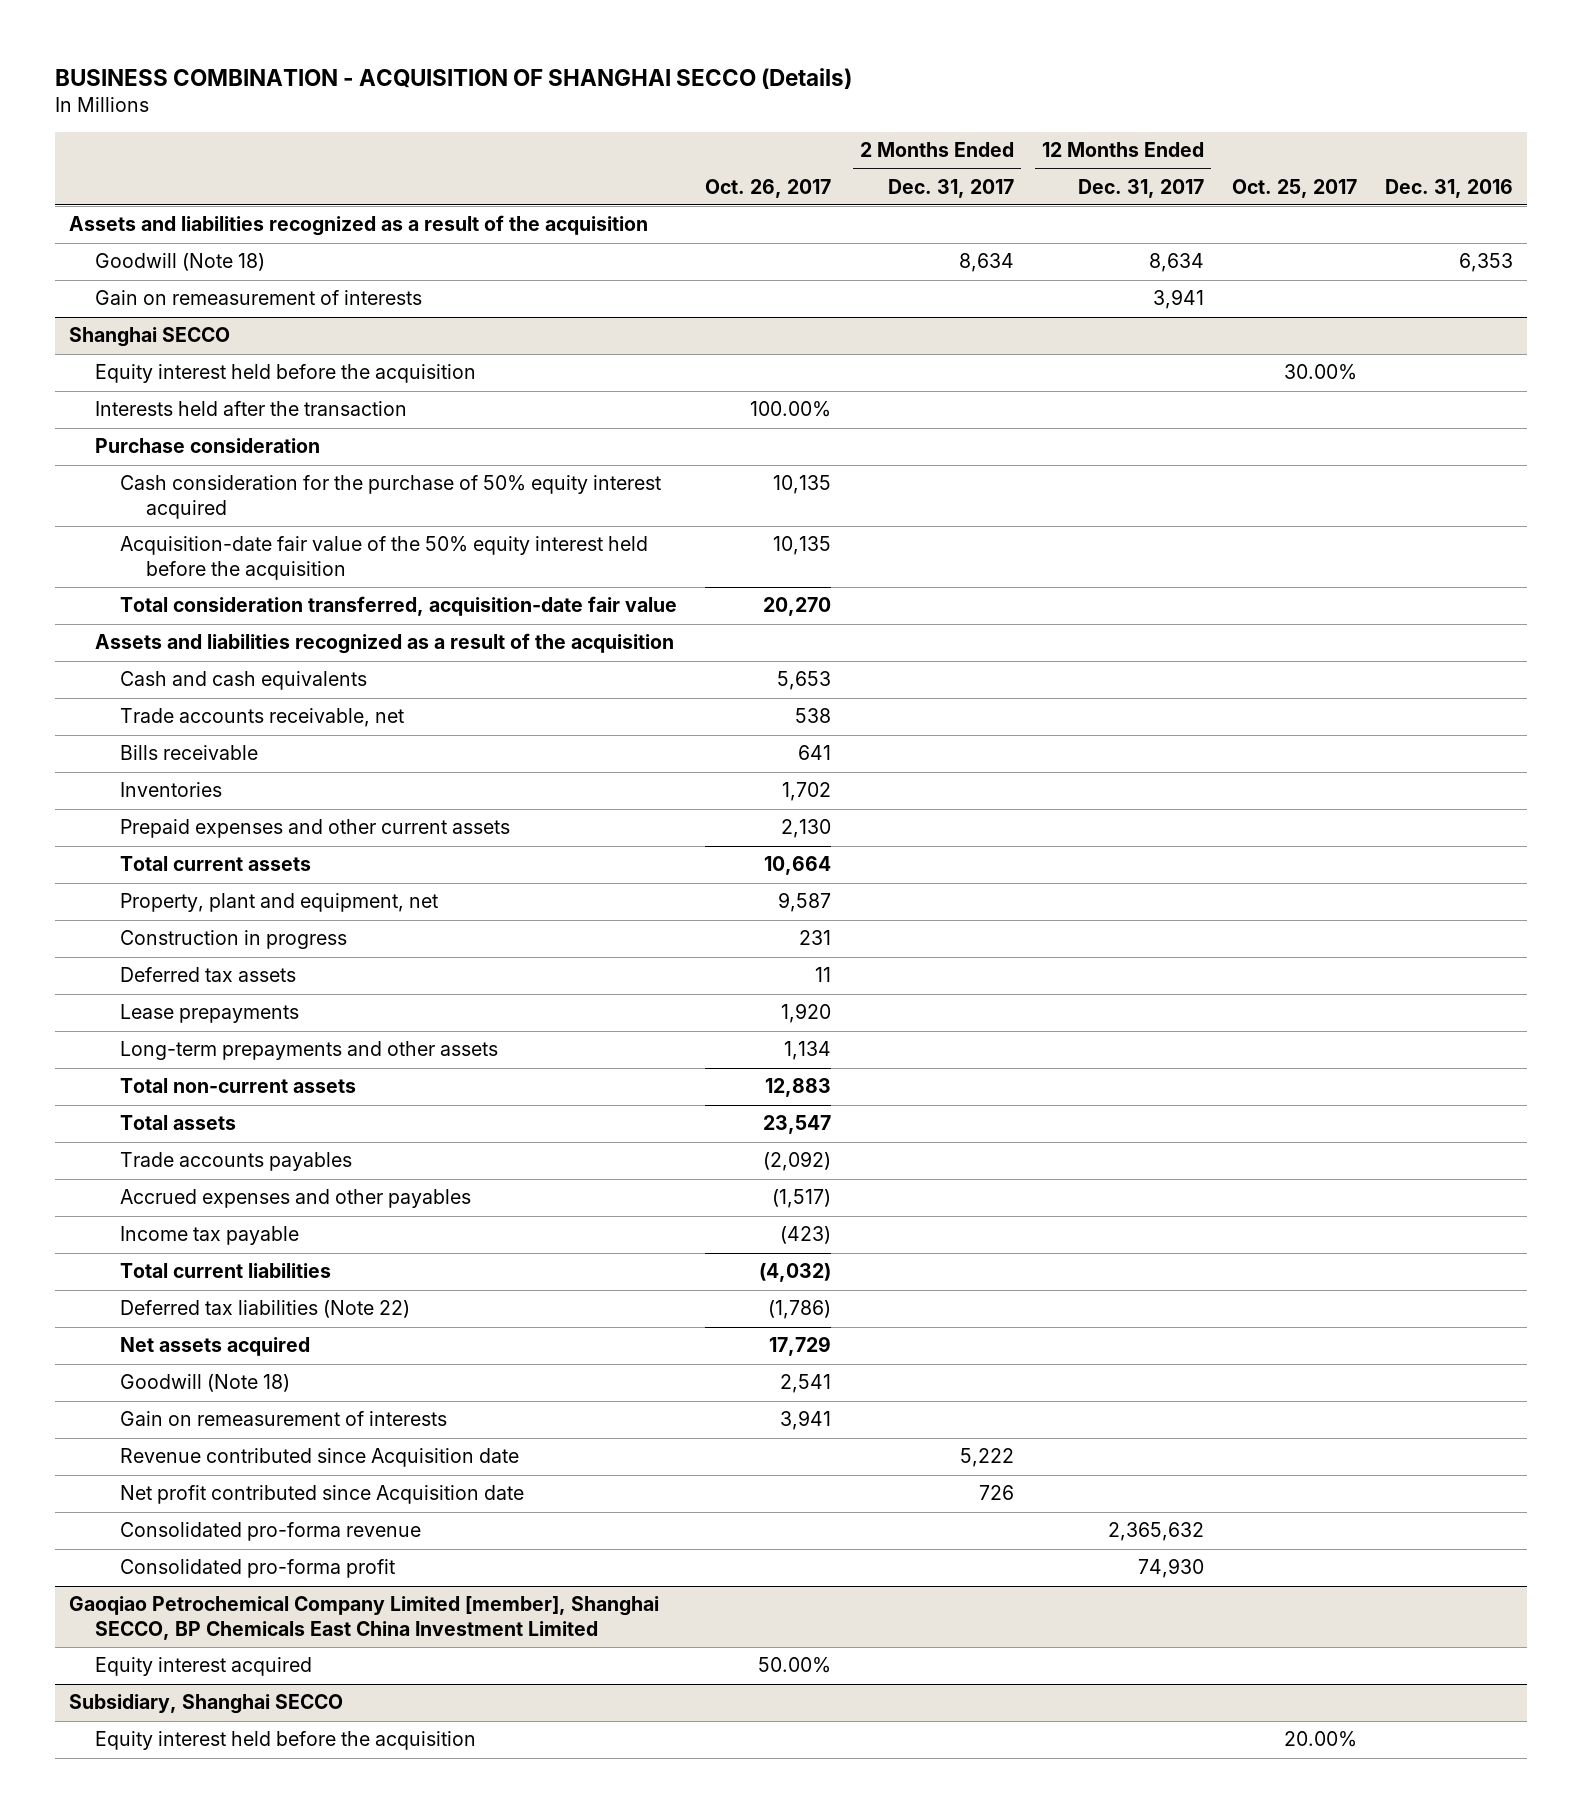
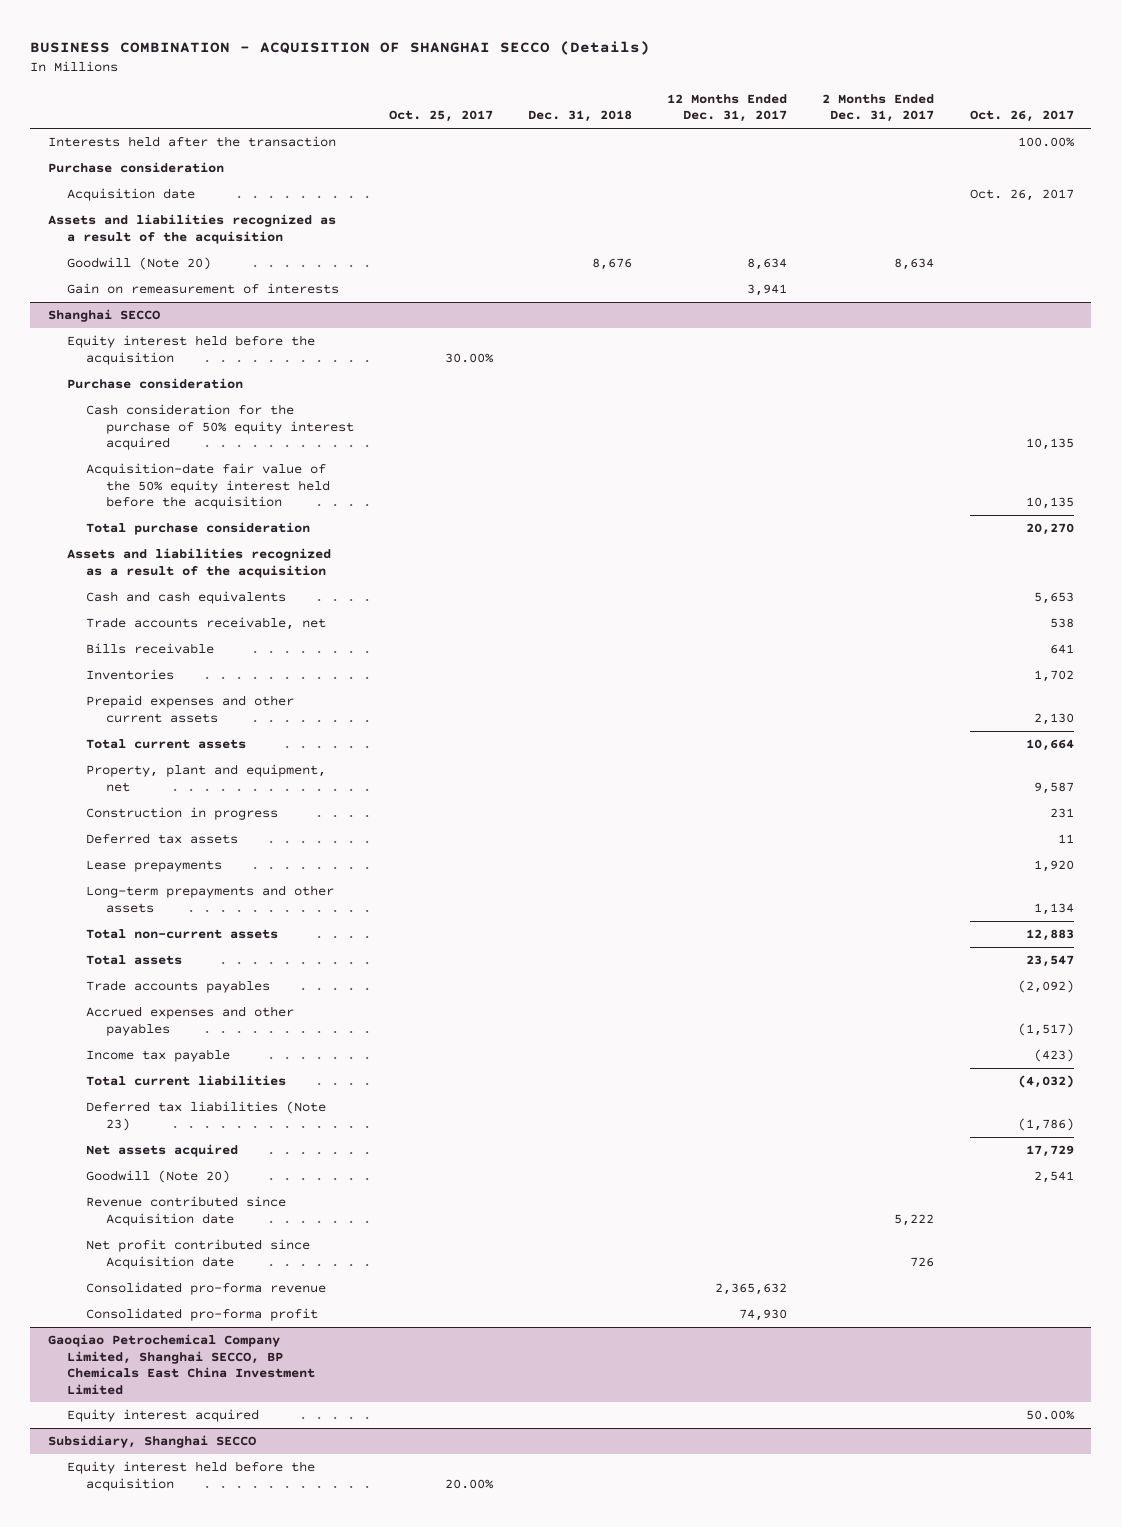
[1385,178,1514,198] Dec. 31, 2016 -> none
none -> [527,110,632,123] Dec. 31, 2018
none -> [48,136,337,148] Interests held after the transaction
none -> [48,162,225,174] Purchase consideration
none -> [67,188,196,202] Acquisition date
[94,253,265,272] Goodwill (Note 18) -> [67,257,212,271] Goodwill (Note 20)
[94,401,407,417] Interests held after the transaction -> none
[120,596,678,617] Total consideration transferred, acquisition-date fair value -> [86,522,311,536] Total purchase consideration
[120,1300,411,1319] Deferred tax liabilities (Note 22) -> [86,1101,327,1131] Deferred tax liabilities (Note 23)
[120,1411,448,1427] Gain on remeasurement of interests -> none
[120,1374,291,1393] Goodwill (Note 18) -> [86,1170,231,1184] Goodwill (Note 20)
[69,1596,660,1640] Gaoqiao Petrochemical Company Limited [member], Shanghai SECCO, BP Chemicals East China Investment Limited -> [48,1334,316,1395] Gaoqiao Petrochemical Company Limited, Shanghai SECCO, BP Chemicals East China Investment Limited

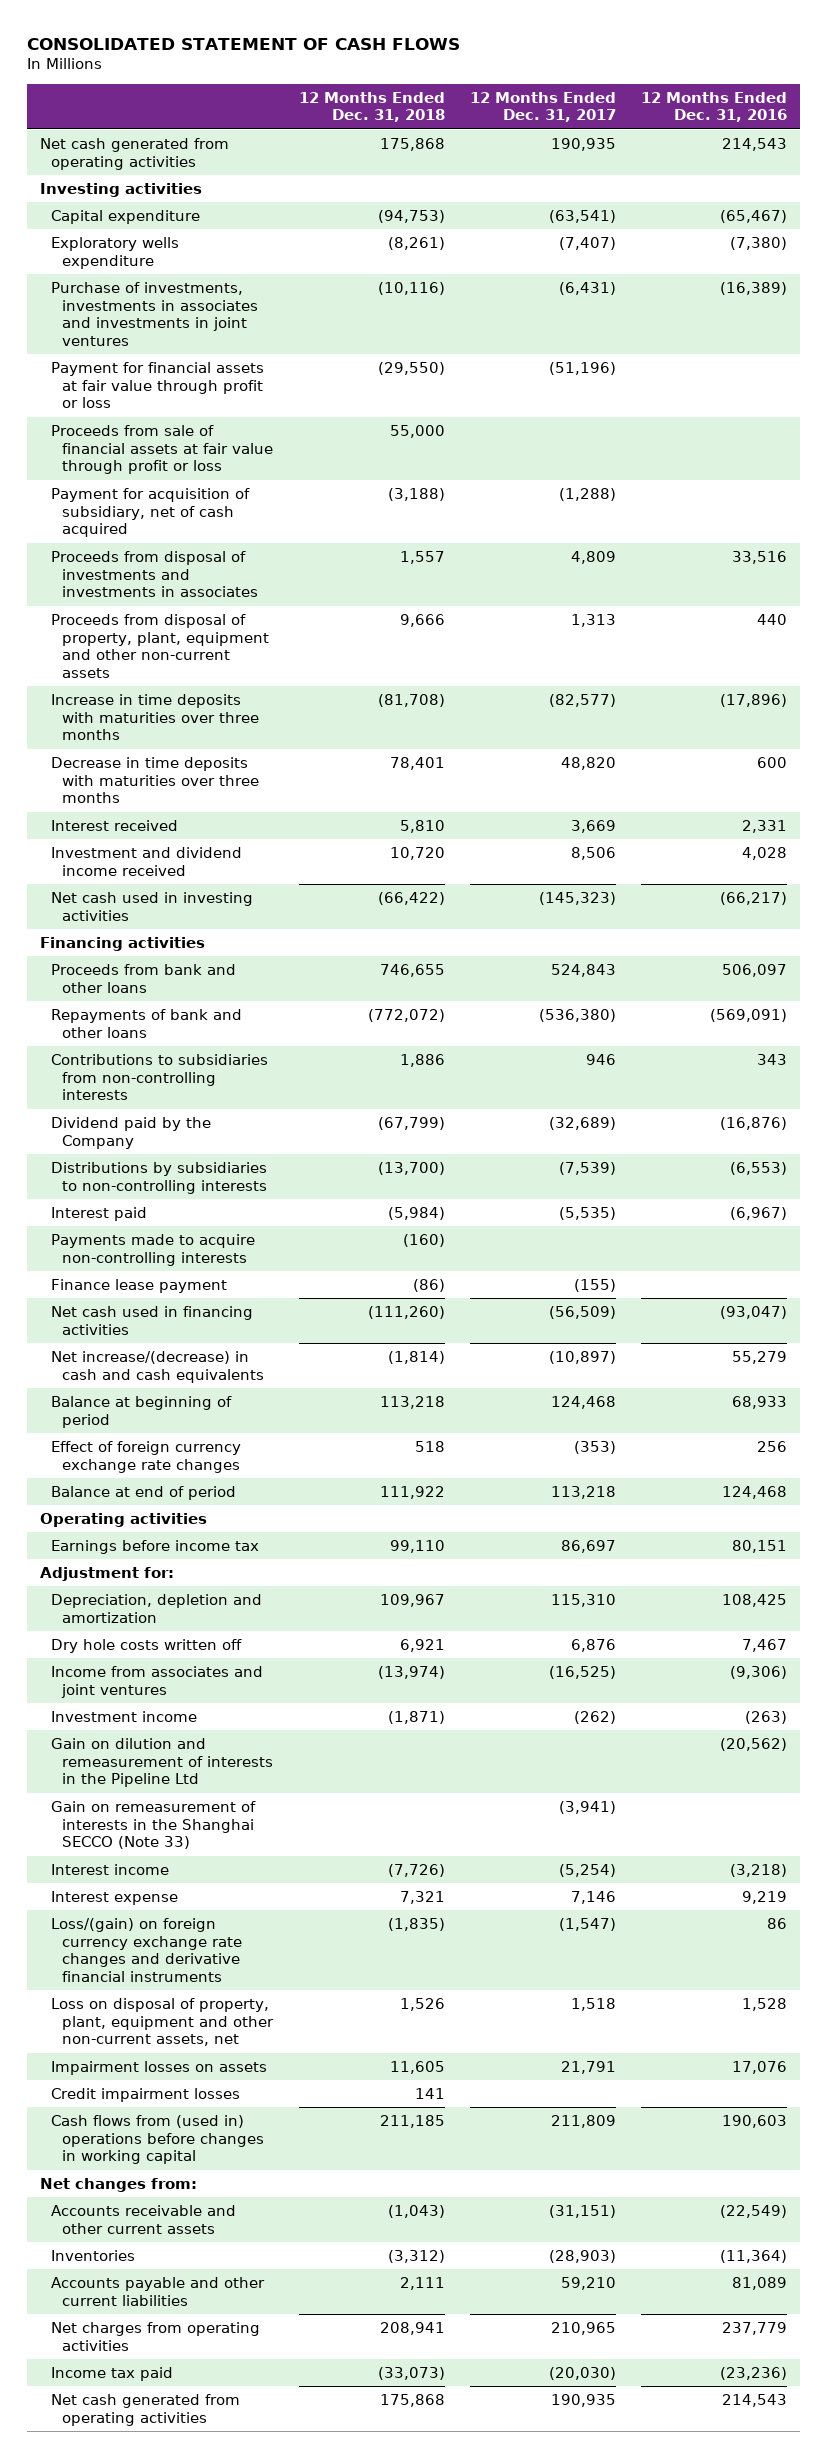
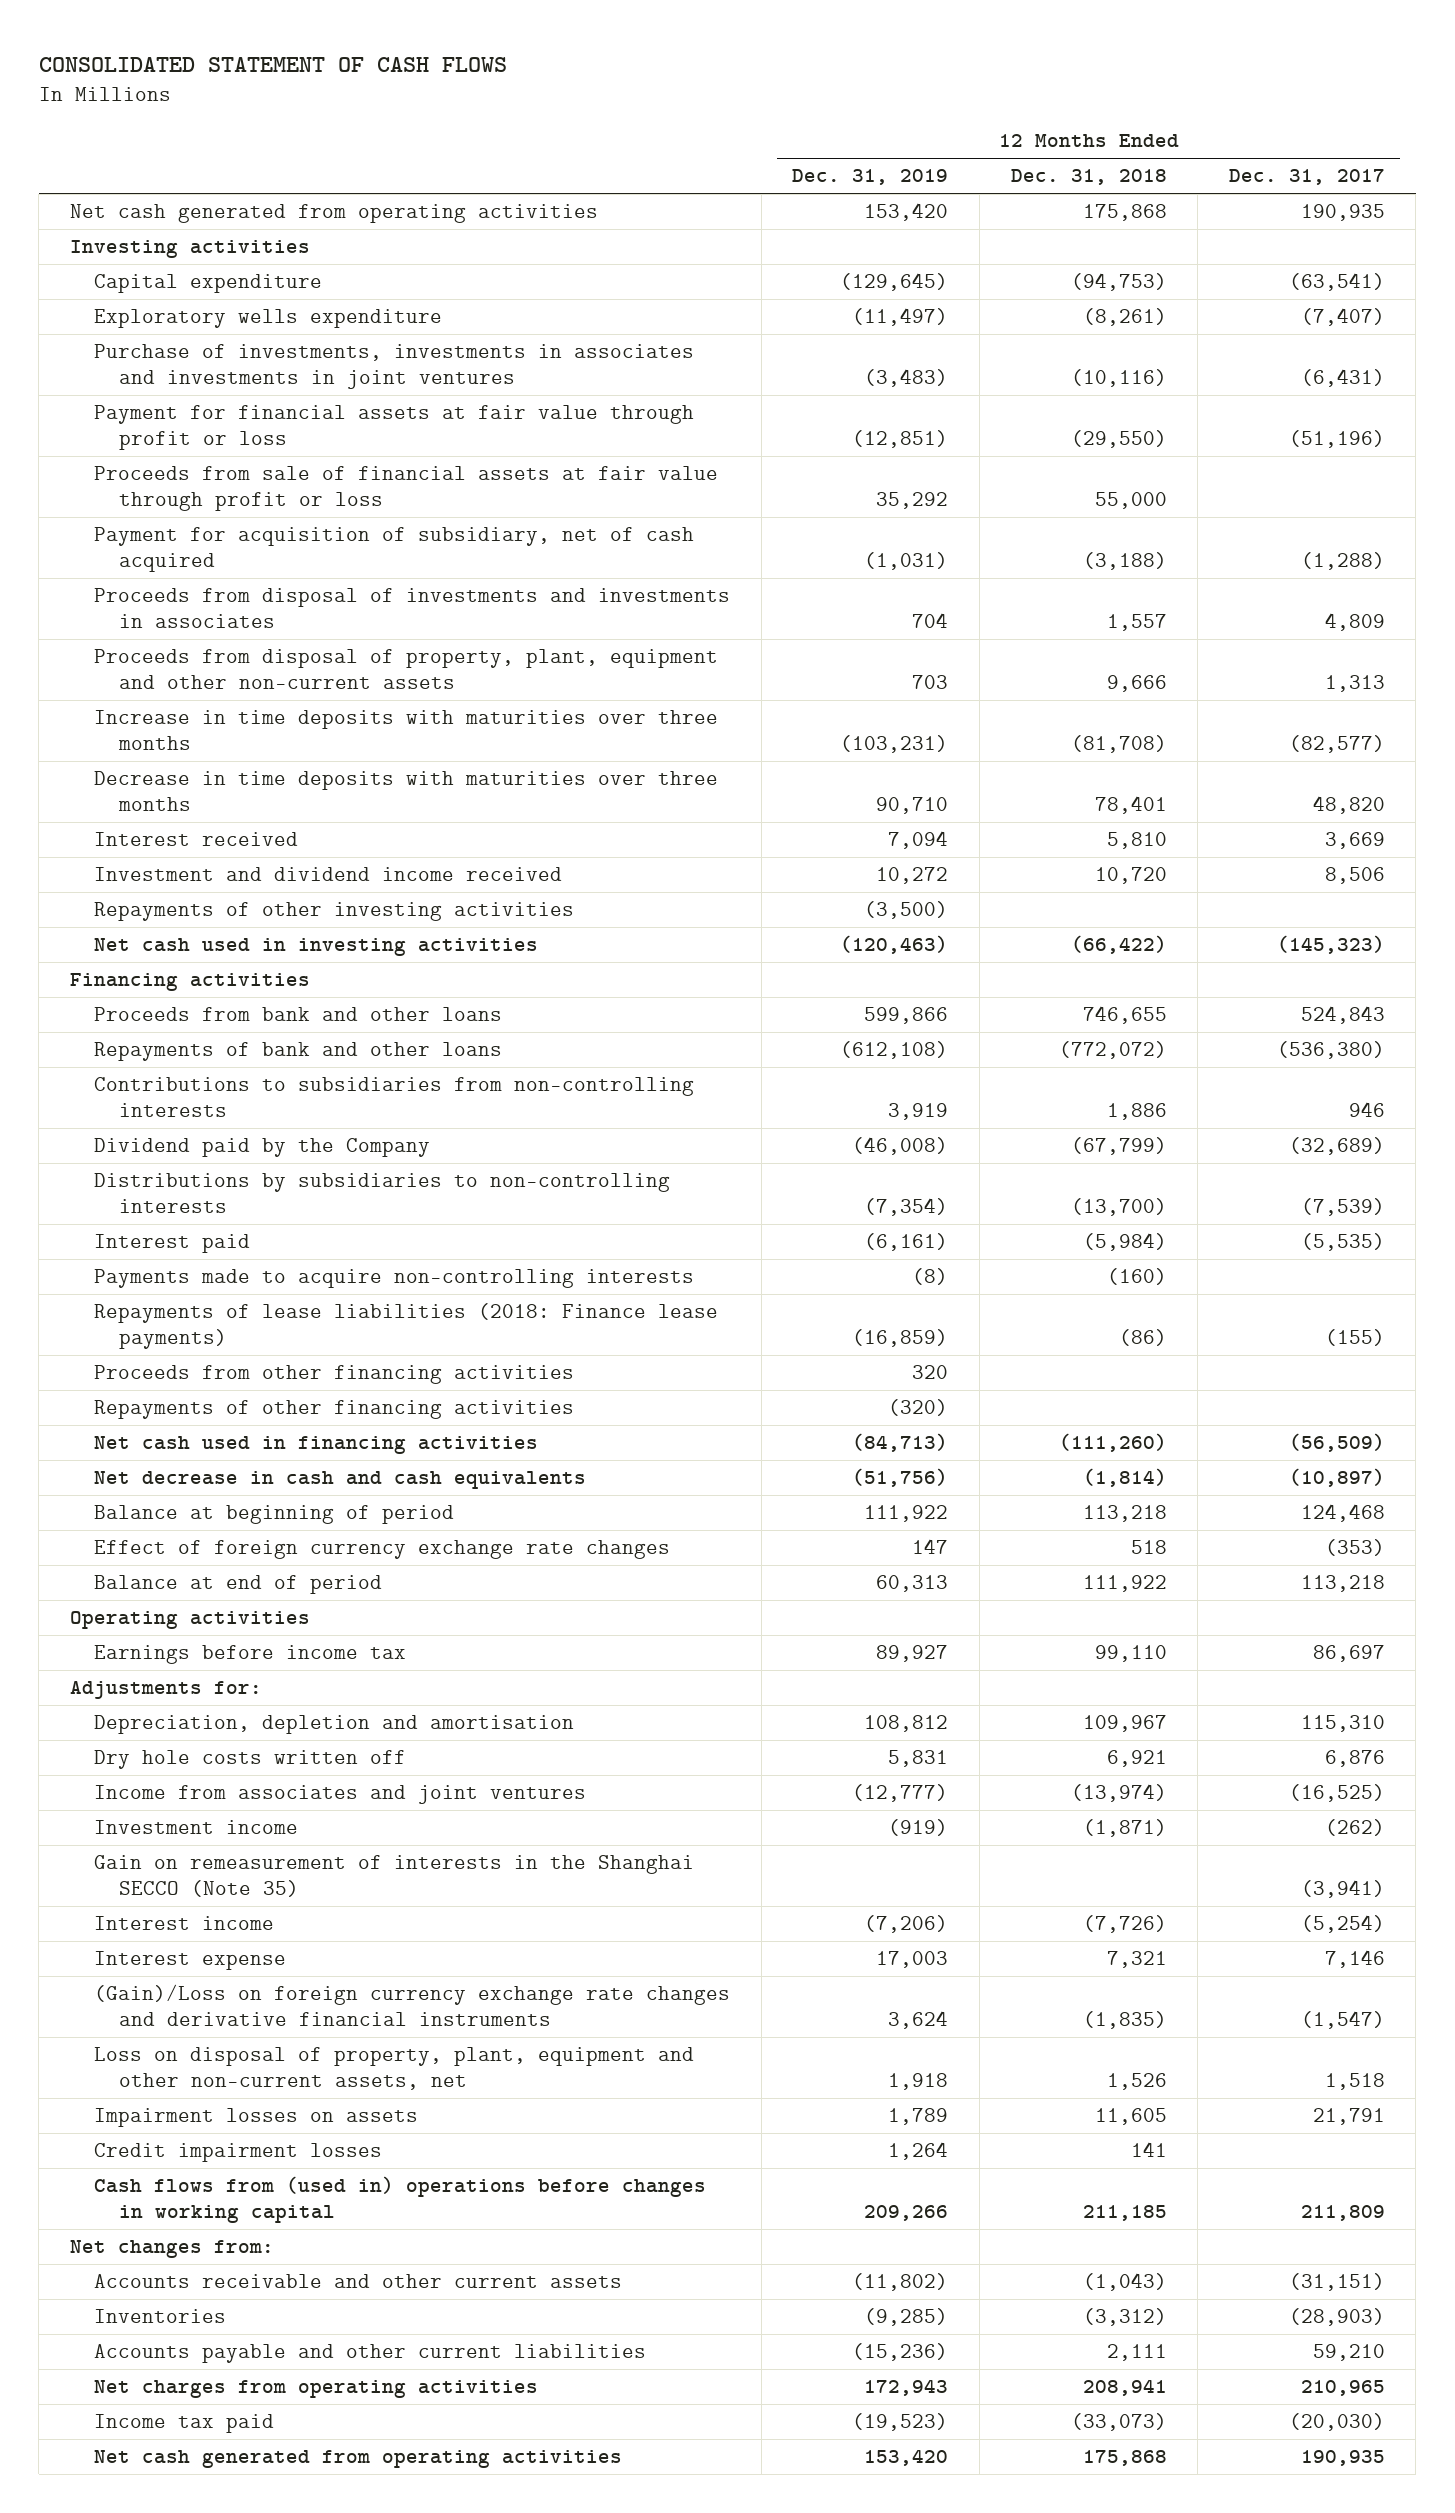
[641,91,788,123] 12 Months Ended Dec. 31, 2016 -> none
none -> [792,169,949,186] Dec. 31, 2019
none -> [94,902,575,922] Repayments of other investing activities
[50,1278,227,1293] Finance lease payment -> [94,1303,719,1350] Repayments of lease liabilities (2018: Finance lease payments)
none -> [94,1365,575,1385] Proceeds from other financing activities
none -> [94,1400,575,1420] Repayments of other financing activities
[50,1350,265,1383] Net increase/(decrease) in cash and cash equivalents -> [94,1471,587,1490] Net decrease in cash and cash equivalents
[39,1566,174,1581] Adjustment for: -> [69,1681,262,1700] Adjustments for:
[50,1593,262,1623] Depreciation, depletion and amortization -> [94,1715,575,1735] Depreciation, depletion and amortisation
[50,1737,274,1788] Gain on dilution and remeasurement of interests in the Pipeline Ltd -> none
[50,1800,256,1850] Gain on remeasurement of interests in the Shanghai SECCO (Note 33) -> [94,1855,695,1898] Gain on remeasurement of interests in the Shanghai SECCO (Note 35)
[50,1917,243,1982] Loss/(gain) on foreign currency exchange rate changes and derivative financial instruments -> [94,1984,731,2027] (Gain)/Loss on foreign currency exchange rate changes and derivative financial instruments

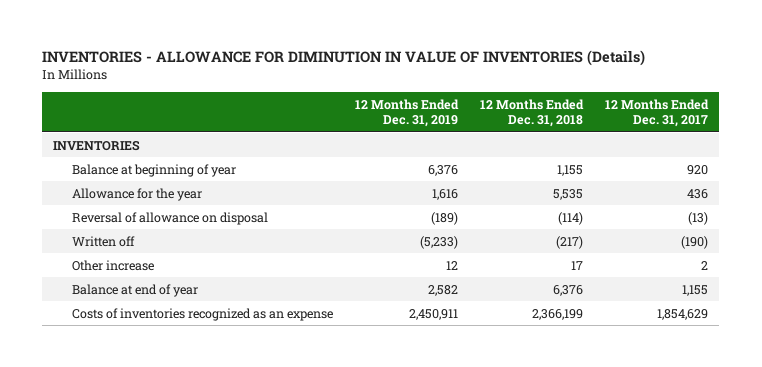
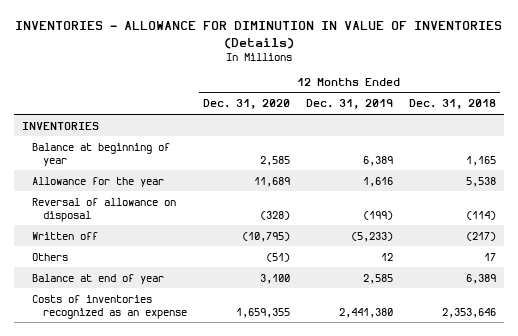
[605,98,710,127] 12 Months Ended Dec. 31, 2017 -> none
none -> [203,99,291,110] Dec. 31, 2020
[428,164,459,176] 6,376 -> [362,155,393,166] 6,389
[557,164,584,176] 1,155 -> [465,155,496,166] 1,165
[553,188,584,200] 5,535 -> [465,176,496,187] 5,538
[431,211,459,225] (189) -> [362,210,393,220] (199)
[71,259,154,271] Other increase -> [32,252,69,261] Others
[428,284,459,296] 2,582 -> [362,273,393,284] 2,585
[553,284,584,296] 6,376 -> [465,273,496,284] 6,389
[409,308,459,320] 2,450,911 -> [338,307,393,318] 2,441,380
[532,308,584,320] 2,366,199 -> [441,307,496,318] 2,353,646

